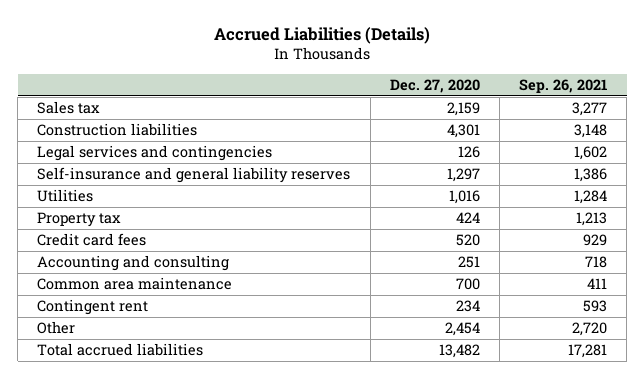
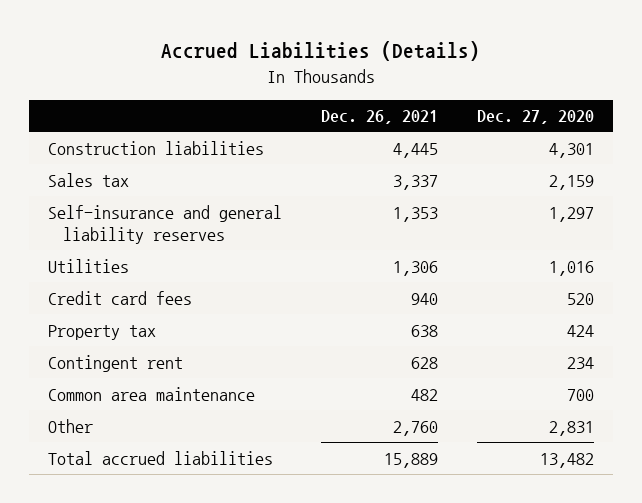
[518,78,607,93] Sep. 26, 2021 -> none
none -> [321,110,439,125] Dec. 26, 2021
[37,145,273,162] Legal services and contingencies -> none
[37,101,101,115] Sales tax -> [48,172,130,187] Sales tax
[37,255,230,272] Accounting and consulting -> none
[37,212,122,228] Property tax -> [48,324,157,340] Property tax
[37,277,233,291] Common area maintenance -> [48,386,256,401] Common area maintenance
[444,322,480,337] 2,454 -> [548,420,594,436] 2,831

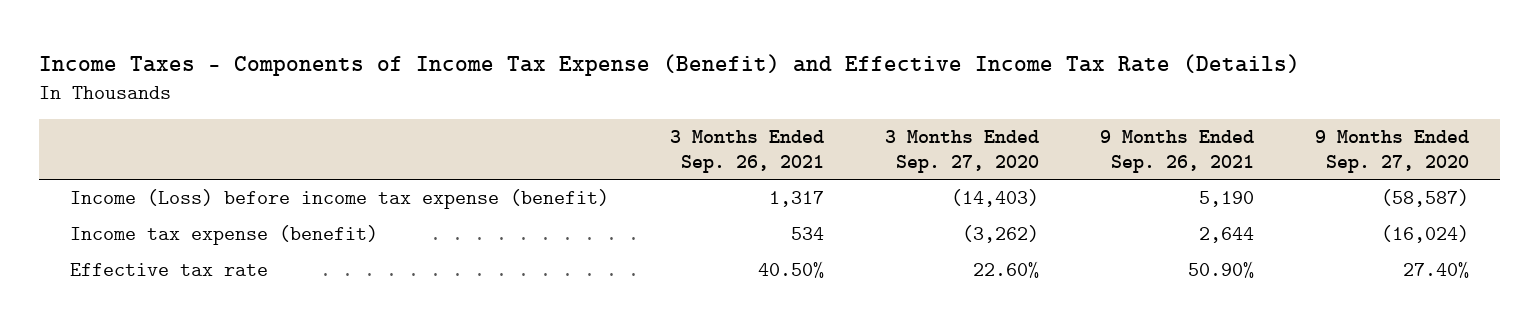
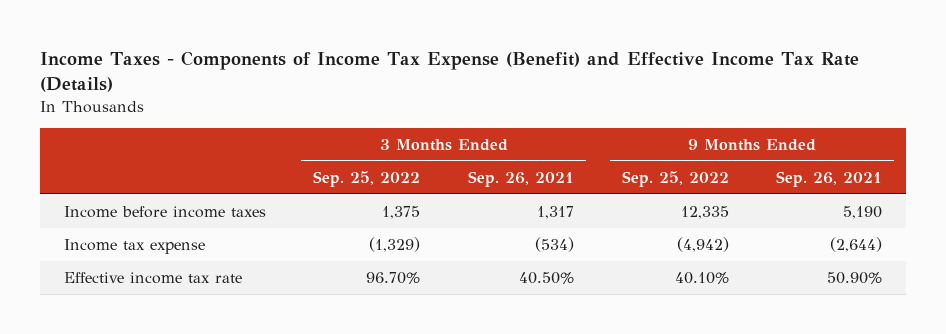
[885,130,1040,173] 3 Months Ended Sep. 27, 2020 -> none
[1315,130,1470,173] 9 Months Ended Sep. 27, 2020 -> none
none -> [313,171,421,188] Sep. 25, 2022
none -> [621,171,729,188] Sep. 25, 2022
[69,189,609,210] Income (Loss) before income tax expense (benefit) -> [63,206,266,219] Income before income taxes
[69,225,378,246] Income tax expense (benefit) -> [63,239,205,255] Income tax expense
[791,227,825,241] 534 -> [534,237,574,253] (534)
[1199,227,1255,244] 2,644 -> [830,237,883,253] (2,644)
[69,263,268,277] Effective tax rate -> [63,272,242,285] Effective income tax rate

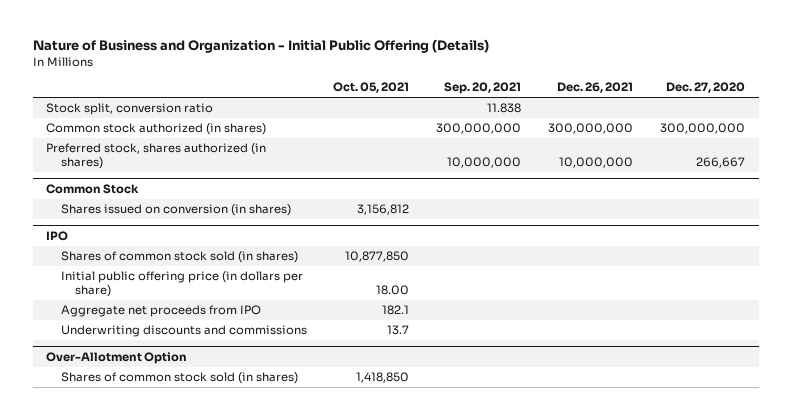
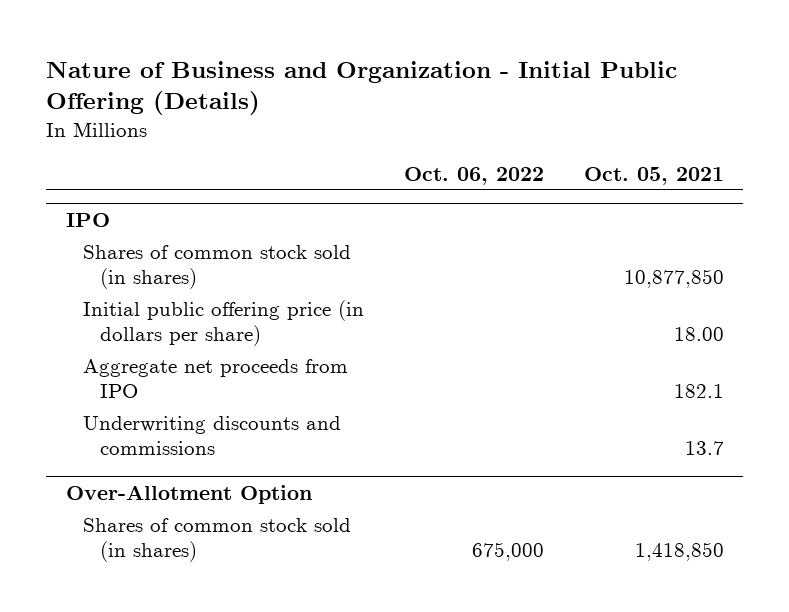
[444,82,522,95] Sep. 20, 2021 -> none
[557,82,634,94] Dec. 26, 2021 -> none
[666,82,746,94] Dec. 27, 2020 -> none
none -> [403,166,544,185] Oct. 06, 2022
[46,103,214,116] Stock split, conversion ratio -> none
[46,123,267,136] Common stock authorized (in shares) -> none
[46,143,267,170] Preferred stock, shares authorized (in shares) -> none
[46,184,140,195] Common Stock -> none
[60,204,291,217] Shares issued on conversion (in shares) -> none

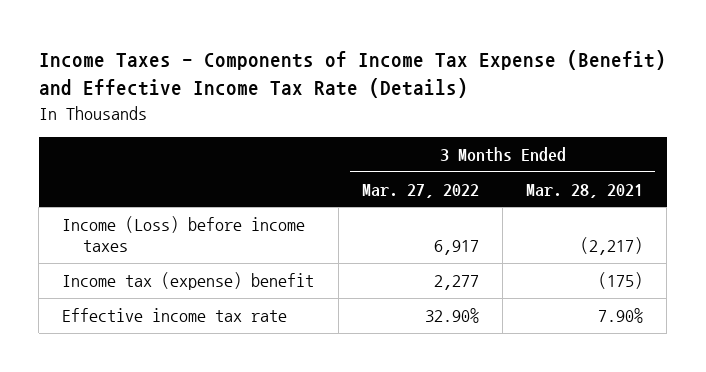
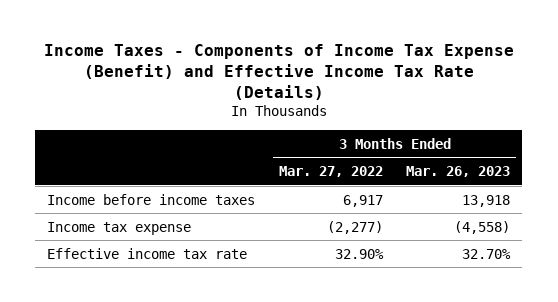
[526,183,644,198] Mar. 28, 2021 -> none
none -> [406,166,511,178] Mar. 26, 2023
[62,216,306,253] Income (Loss) before income taxes -> [47,193,256,205] Income before income taxes
[62,272,315,291] Income tax (expense) benefit -> [47,221,192,235] Income tax expense
[433,275,479,291] 2,277 -> [326,220,383,234] (2,277)

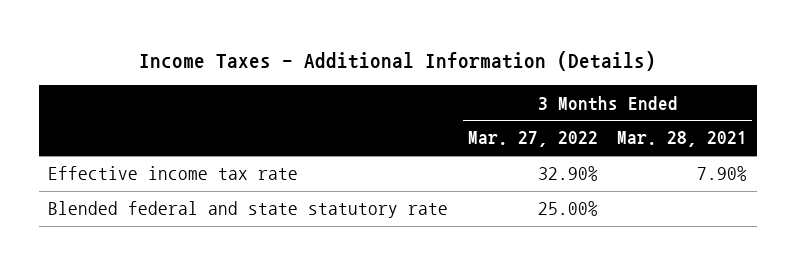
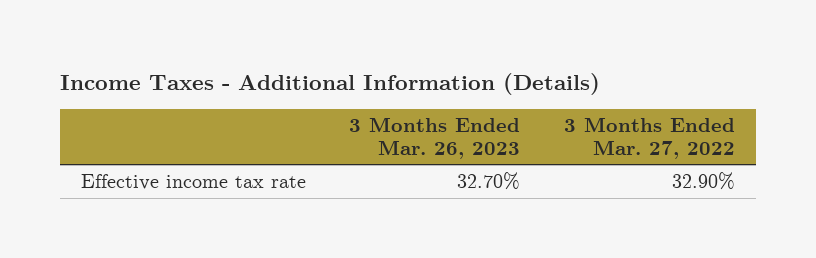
[617,131,748,148] Mar. 28, 2021 -> none
none -> [349,116,521,159] 3 Months Ended Mar. 26, 2023
[48,201,449,219] Blended federal and state statutory rate -> none

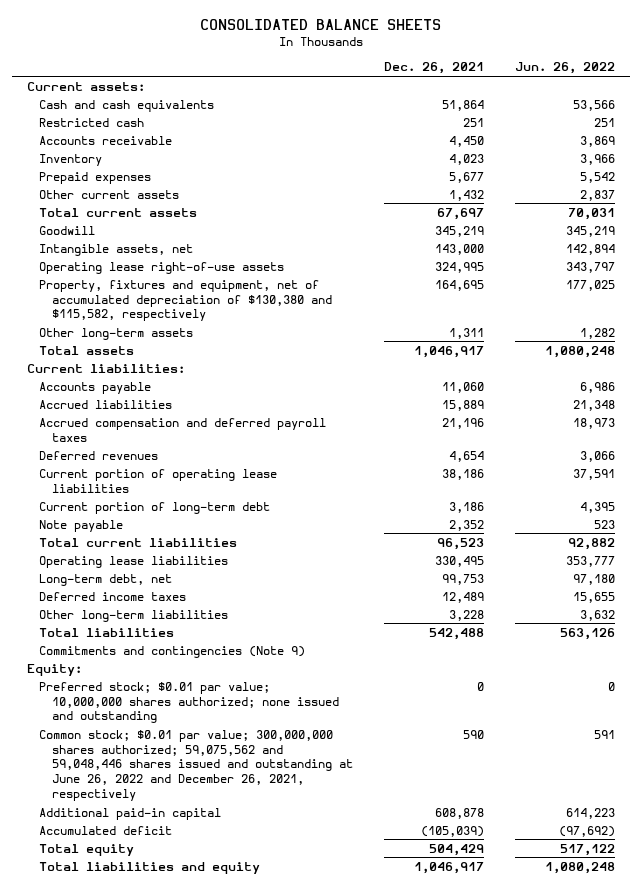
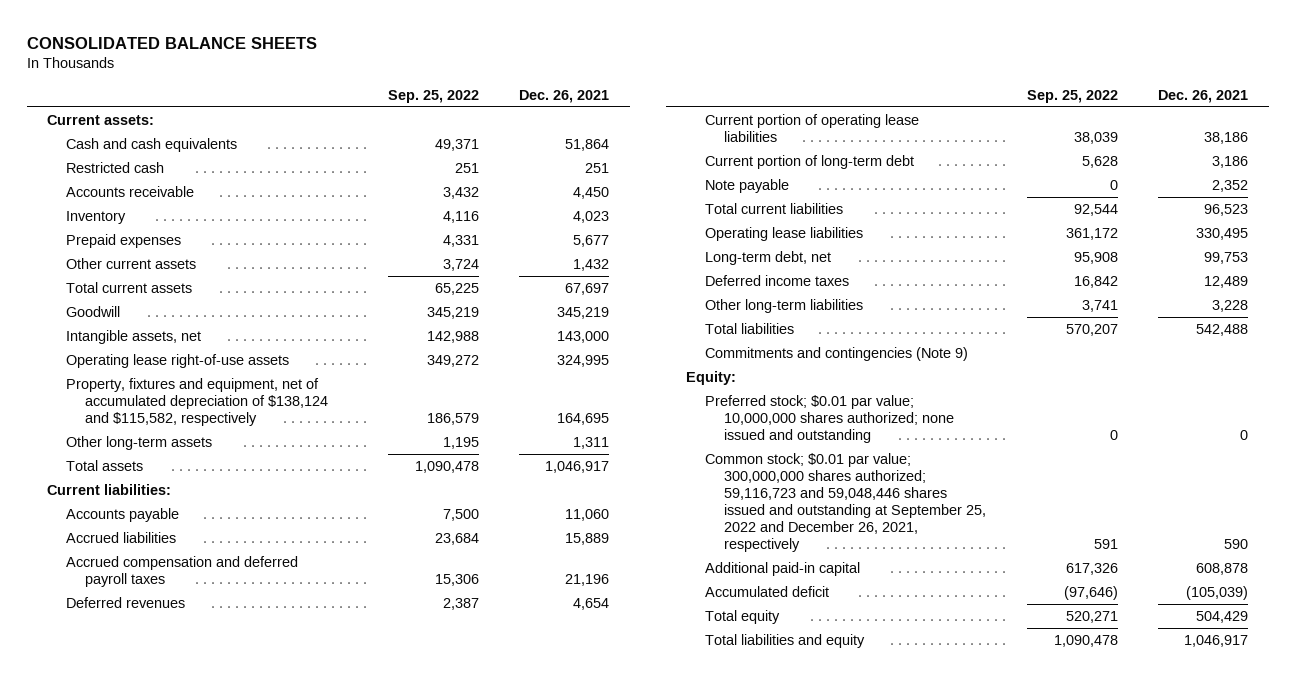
[514,62,615,75] Jun. 26, 2022 -> none
none -> [387,89,479,103] Sep. 25, 2022
[39,279,332,322] Property, fixtures and equipment, net of accumulated depreciation of $130,380 and $115,582, respectively -> [66,378,329,427] Property, fixtures and equipment, net of accumulated depreciation of $138,124 and $115,582, respectively
[39,729,353,802] Common stock; $0.01 par value; 300,000,000 shares authorized; 59,075,562 and 59,048,446 shares issued and outstanding at June 26, 2022 and December 26, 2021, respectively -> [705,453,987,552] Common stock; $0.01 par value; 300,000,000 shares authorized; 59,116,723 and 59,048,446 shares issued and outstanding at September 25, 2022 and December 26, 2021, respectively

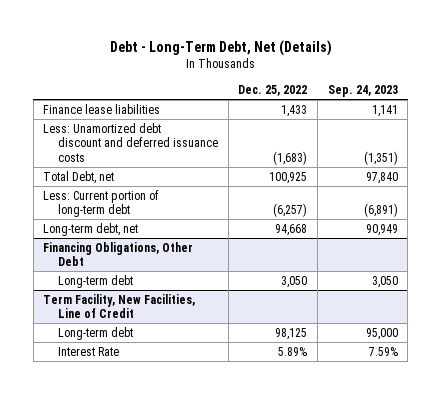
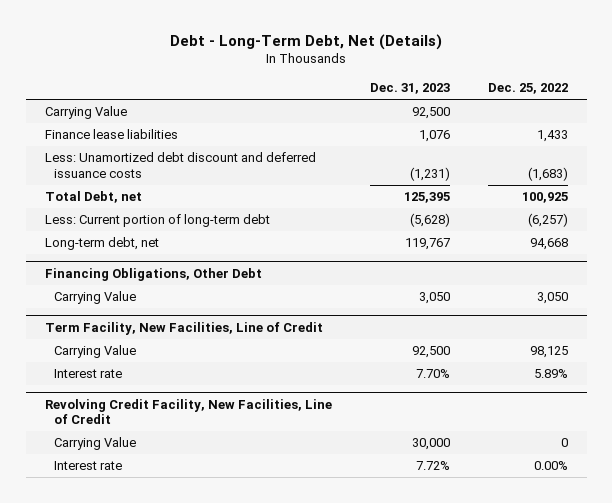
[327,85,398,98] Sep. 24, 2023 -> none
none -> [369,83,450,95] Dec. 31, 2023
none -> [44,106,127,120] Carrying Value
[58,274,134,288] Long-term debt -> [54,291,137,305] Carrying Value
[58,326,134,340] Long-term debt -> [54,345,137,359] Carrying Value
[58,346,120,356] Interest Rate -> [54,369,123,379] Interest rate
none -> [44,398,332,425] Revolving Credit Facility, New Facilities, Line of Credit
none -> [54,437,137,451] Carrying Value
none -> [54,461,123,471] Interest rate

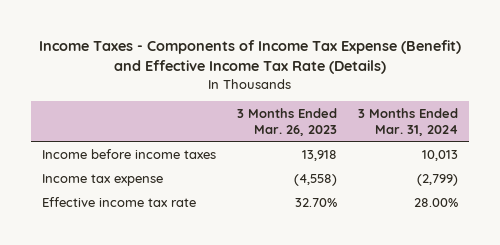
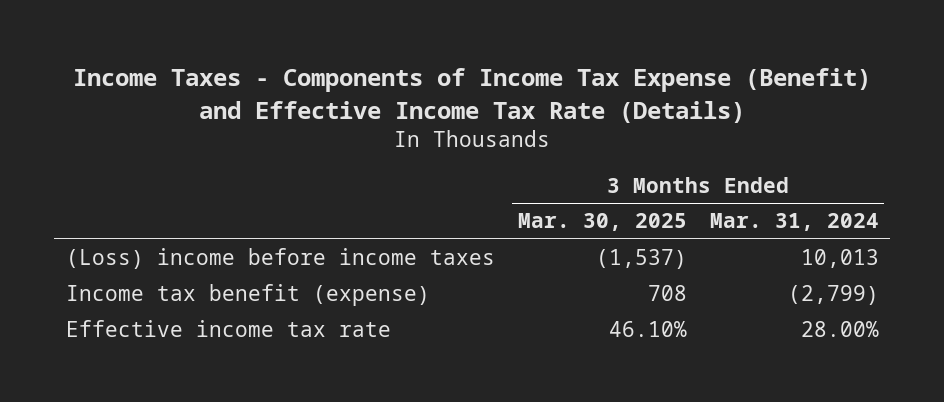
[237,108,338,136] 3 Months Ended Mar. 26, 2023 -> none
none -> [517,213,687,232] Mar. 30, 2025
[42,148,217,159] Income before income taxes -> [65,248,495,270] (Loss) income before income taxes
[42,173,164,186] Income tax expense -> [65,284,430,307] Income tax benefit (expense)

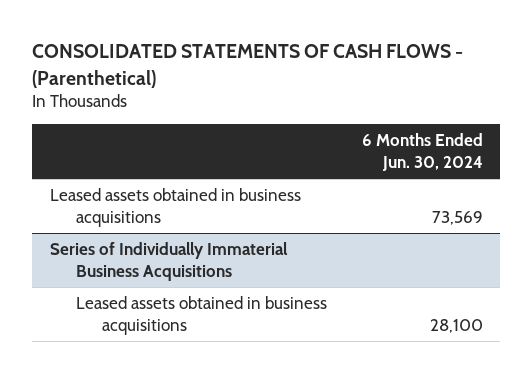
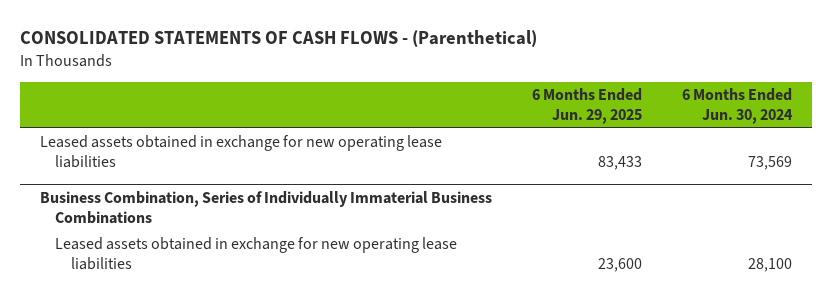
none -> [531,88,642,125] 6 Months Ended Jun. 29, 2025
[49,188,301,227] Leased assets obtained in business acquisitions -> [39,135,442,168] Leased assets obtained in exchange for new operating lease liabilities
[49,242,288,281] Series of Individually Immaterial Business Acquisitions -> [39,191,492,224] Business Combination, Series of Individually Immaterial Business Combinations
[75,296,327,335] Leased assets obtained in business acquisitions -> [55,237,458,270] Leased assets obtained in exchange for new operating lease liabilities

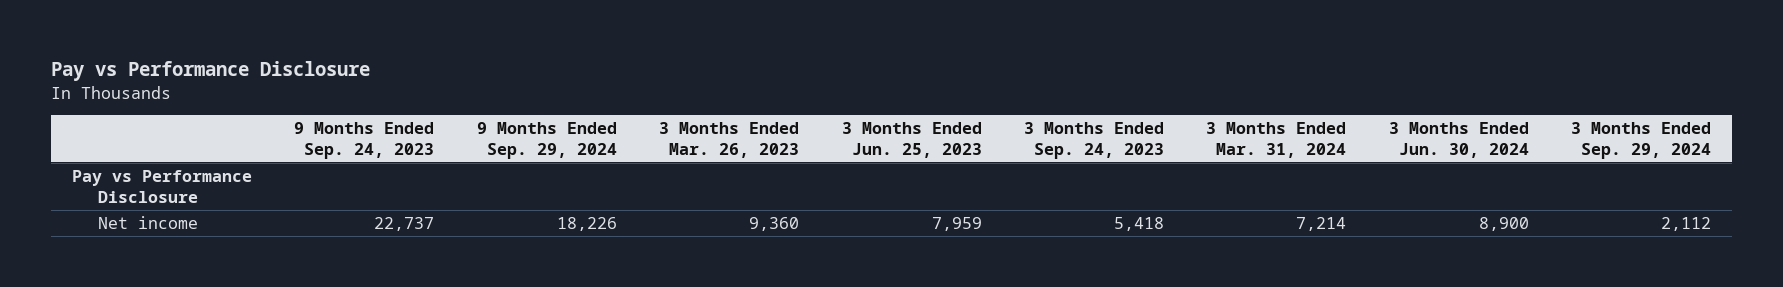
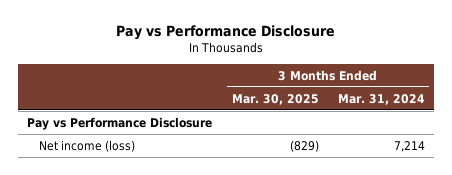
[294,121,435,159] 9 Months Ended Sep. 24, 2023 -> none
[476,121,617,159] 9 Months Ended Sep. 29, 2024 -> none
[659,121,800,158] 3 Months Ended Mar. 26, 2023 -> none
[841,121,982,158] 3 Months Ended Jun. 25, 2023 -> none
[1024,121,1165,159] 3 Months Ended Sep. 24, 2023 -> none
[1388,121,1529,158] 3 Months Ended Jun. 30, 2024 -> none
[1571,121,1712,159] 3 Months Ended Sep. 29, 2024 -> none
none -> [231,93,319,105] Mar. 30, 2025
[97,215,198,229] Net income -> [39,139,136,152] Net income (loss)

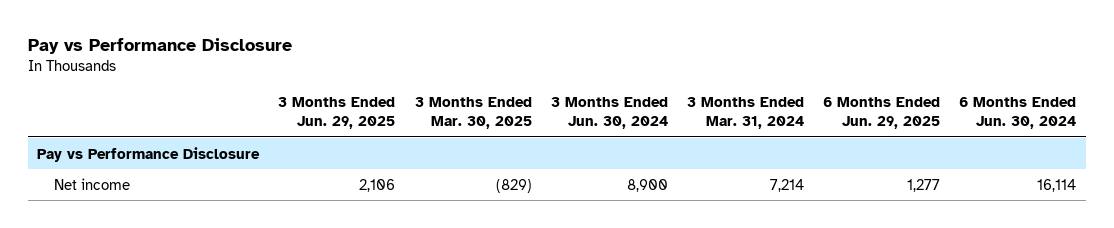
none -> [278,96,396,130] 3 Months Ended Jun. 29, 2025
none -> [550,96,668,130] 3 Months Ended Jun. 30, 2024
none -> [823,96,941,130] 6 Months Ended Jun. 29, 2025
none -> [959,96,1077,130] 6 Months Ended Jun. 30, 2024
[39,139,136,152] Net income (loss) -> [54,177,131,190] Net income

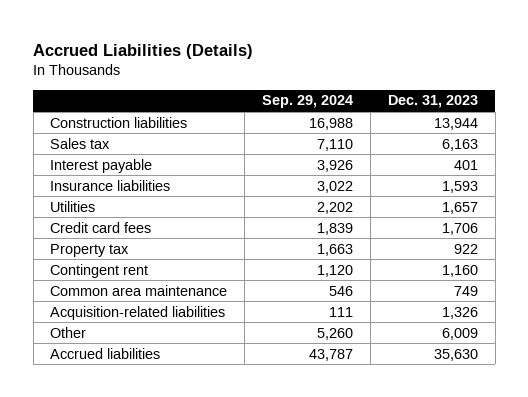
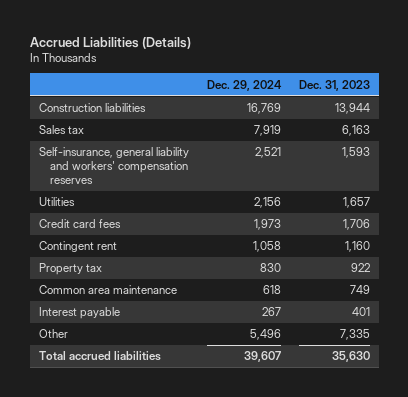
[262,95,354,109] Sep. 29, 2024 -> none
none -> [206,79,282,91] Dec. 29, 2024
[50,179,171,191] Insurance liabilities -> [38,147,189,184] Self-insurance, general liability and workers' compensation reserves
[50,243,130,257] Property tax -> [38,263,102,276] Property tax
[50,305,226,320] Acquisition-related liabilities -> none
[50,158,153,173] Interest payable -> [38,307,120,320] Interest payable
[441,327,478,340] 6,009 -> [339,329,370,341] 7,335
[50,347,161,359] Accrued liabilities -> [38,351,161,362] Total accrued liabilities

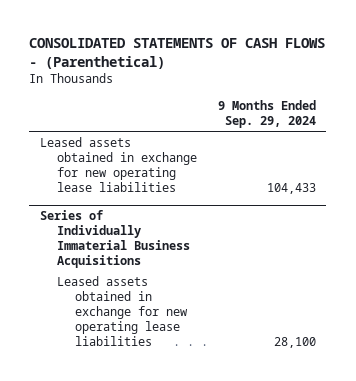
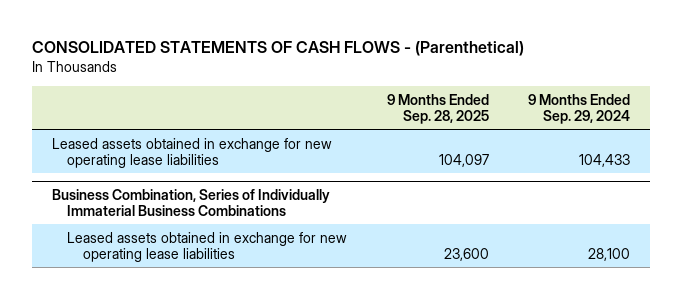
none -> [386,93,489,124] 9 Months Ended Sep. 28, 2025
[39,210,191,269] Series of Individually Immaterial Business Acquisitions -> [51,188,330,217] Business Combination, Series of Individually Immaterial Business Combinations

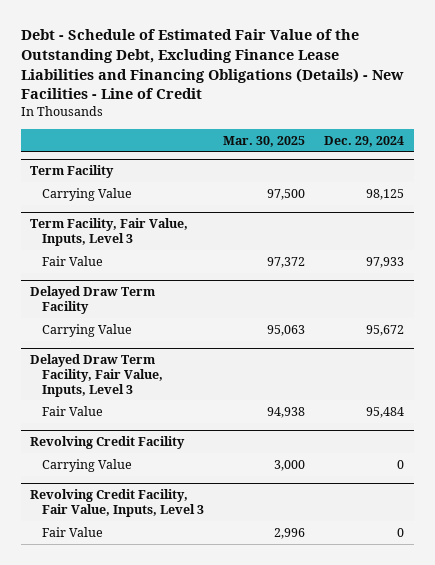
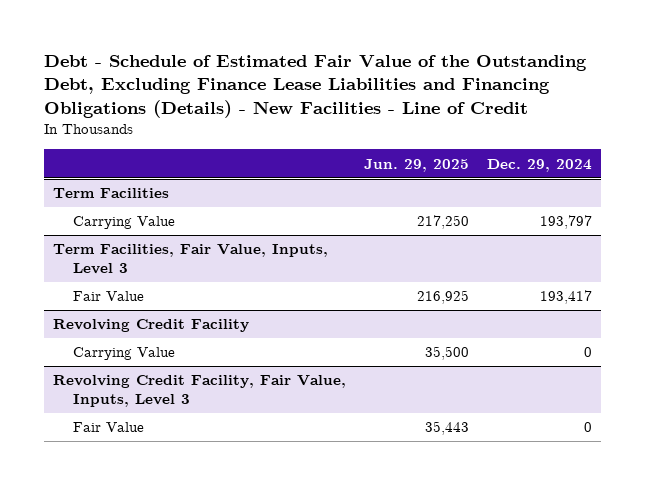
[222,135,305,147] Mar. 30, 2025 -> none
none -> [363,158,469,172] Jun. 29, 2025
[30,286,156,314] Delayed Draw Term Facility -> none
[41,323,132,337] Carrying Value -> none
[30,354,163,397] Delayed Draw Term Facility, Fair Value, Inputs, Level 3 -> none
[41,405,103,416] Fair Value -> none
[30,165,115,179] Term Facility -> [52,188,169,199] Term Facilities
[366,188,405,200] 98,125 -> [539,215,592,230] 193,797
[30,218,189,246] Term Facility, Fair Value, Inputs, Level 3 -> [52,244,328,275] Term Facilities, Fair Value, Inputs, Level 3
[366,256,405,268] 97,933 -> [539,290,592,305] 193,417

